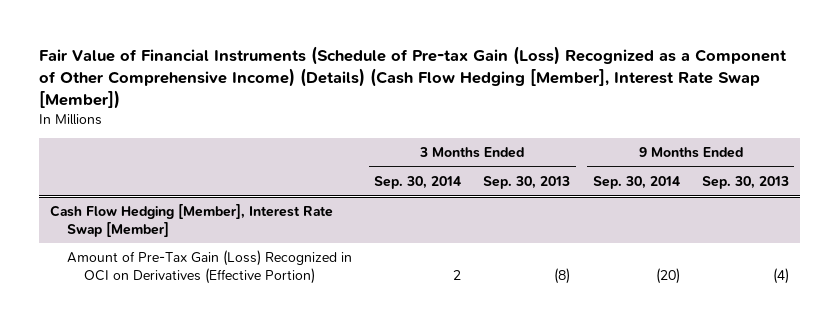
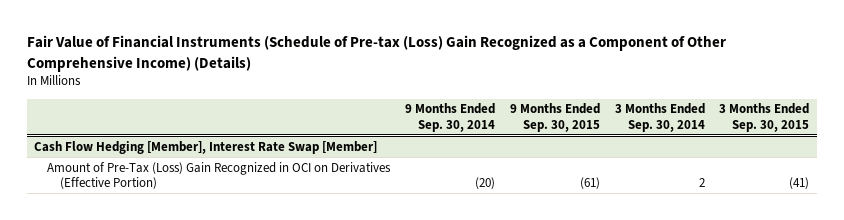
[39,46,788,110] Fair Value of Financial Instruments (Schedule of Pre-tax Gain (Loss) Recognized as a Component of Other Comprehensive Income) (Details) (Cash Flow Hedging [Member], Interest Rate Swap [Member]) -> [27,35,727,72] Fair Value of Financial Instruments (Schedule of Pre-tax (Loss) Gain Recognized as a Component of Other Comprehensive Income) (Details)
[483,176,571,190] Sep. 30, 2013 -> none
[701,176,789,190] Sep. 30, 2013 -> none
none -> [509,103,600,132] 9 Months Ended Sep. 30, 2015
none -> [719,103,810,132] 3 Months Ended Sep. 30, 2015
[66,250,352,284] Amount of Pre-Tax Gain (Loss) Recognized in OCI on Derivatives (Effective Portion) -> [47,161,392,190] Amount of Pre-Tax (Loss) Gain Recognized in OCI on Derivatives (Effective Portion)

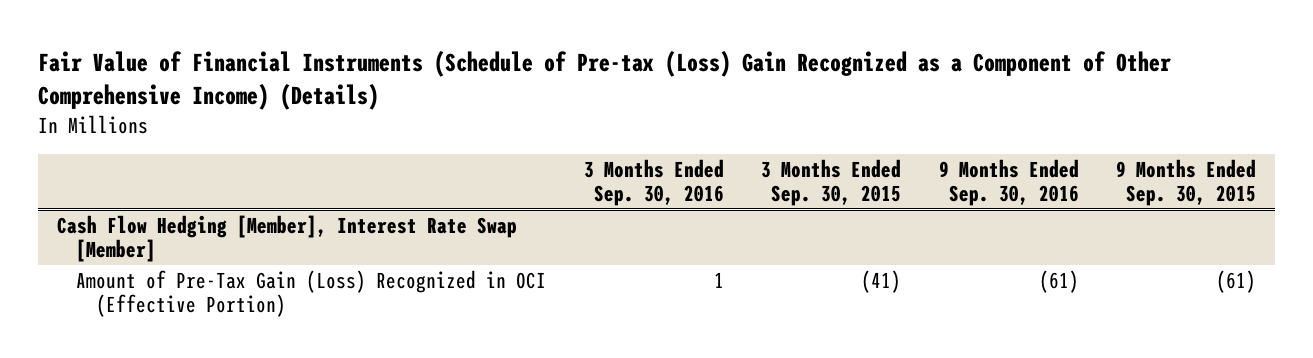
[405,103,496,132] 9 Months Ended Sep. 30, 2014 -> none
[614,103,705,132] 3 Months Ended Sep. 30, 2014 -> none
none -> [583,158,724,207] 3 Months Ended Sep. 30, 2016
none -> [938,158,1079,207] 9 Months Ended Sep. 30, 2016
[47,161,392,190] Amount of Pre-Tax (Loss) Gain Recognized in OCI on Derivatives (Effective Portion) -> [76,269,547,318] Amount of Pre-Tax Gain (Loss) Recognized in OCI (Effective Portion)

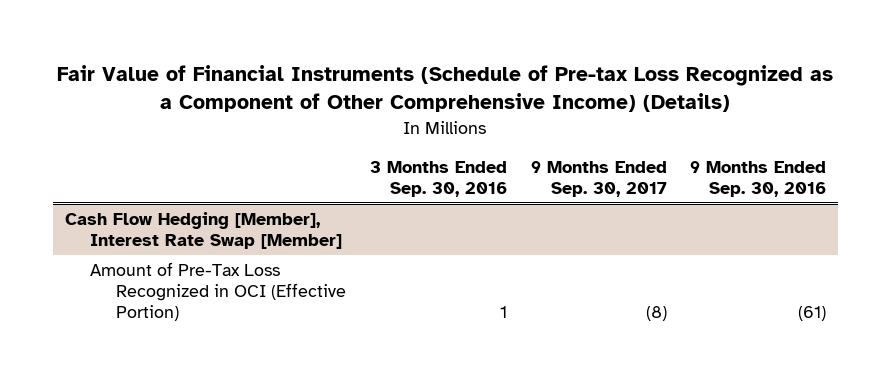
[37,49,1171,111] Fair Value of Financial Instruments (Schedule of Pre-tax (Loss) Gain Recognized as a Component of Other Comprehensive Income) (Details) -> [57,65,834,113] Fair Value of Financial Instruments (Schedule of Pre-tax Loss Recognized as a Component of Other Comprehensive Income) (Details)
[761,158,902,207] 3 Months Ended Sep. 30, 2015 -> none
[1116,158,1257,207] 9 Months Ended Sep. 30, 2015 -> none
none -> [530,161,667,198] 9 Months Ended Sep. 30, 2017
[76,269,547,318] Amount of Pre-Tax Gain (Loss) Recognized in OCI (Effective Portion) -> [90,262,347,322] Amount of Pre-Tax Loss Recognized in OCI (Effective Portion)

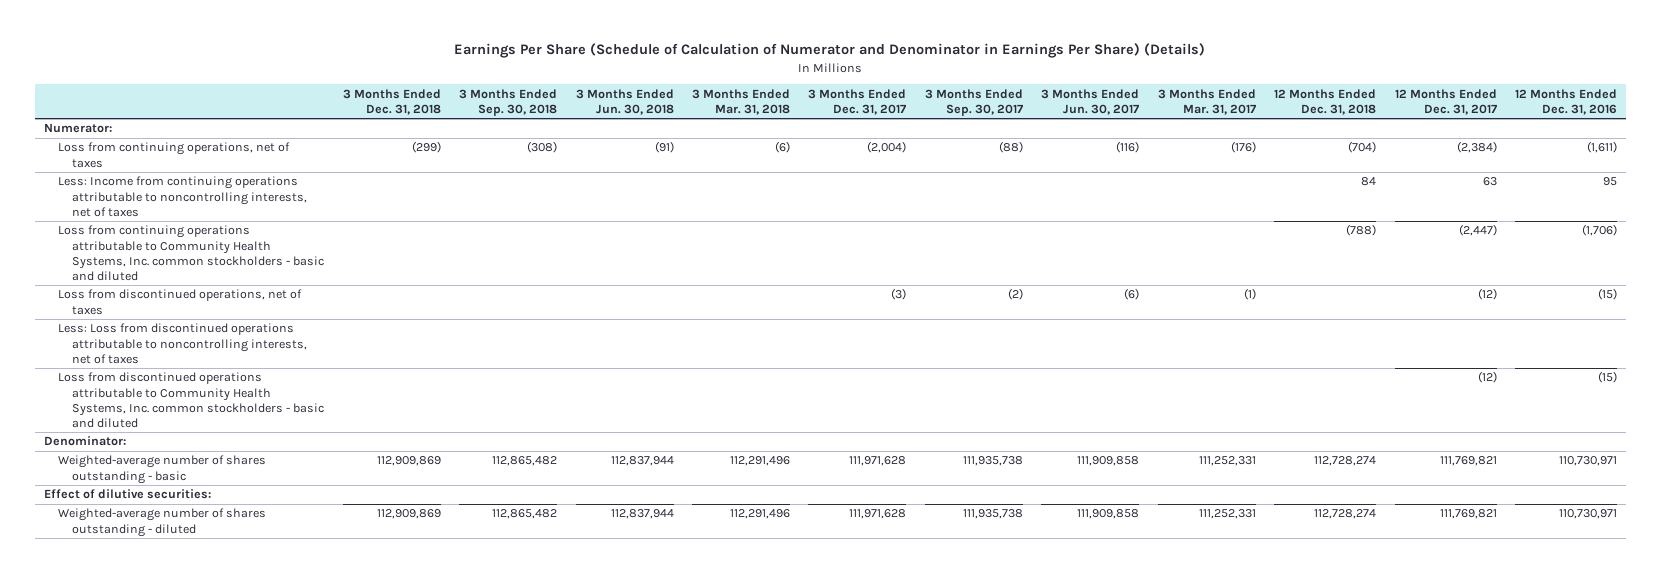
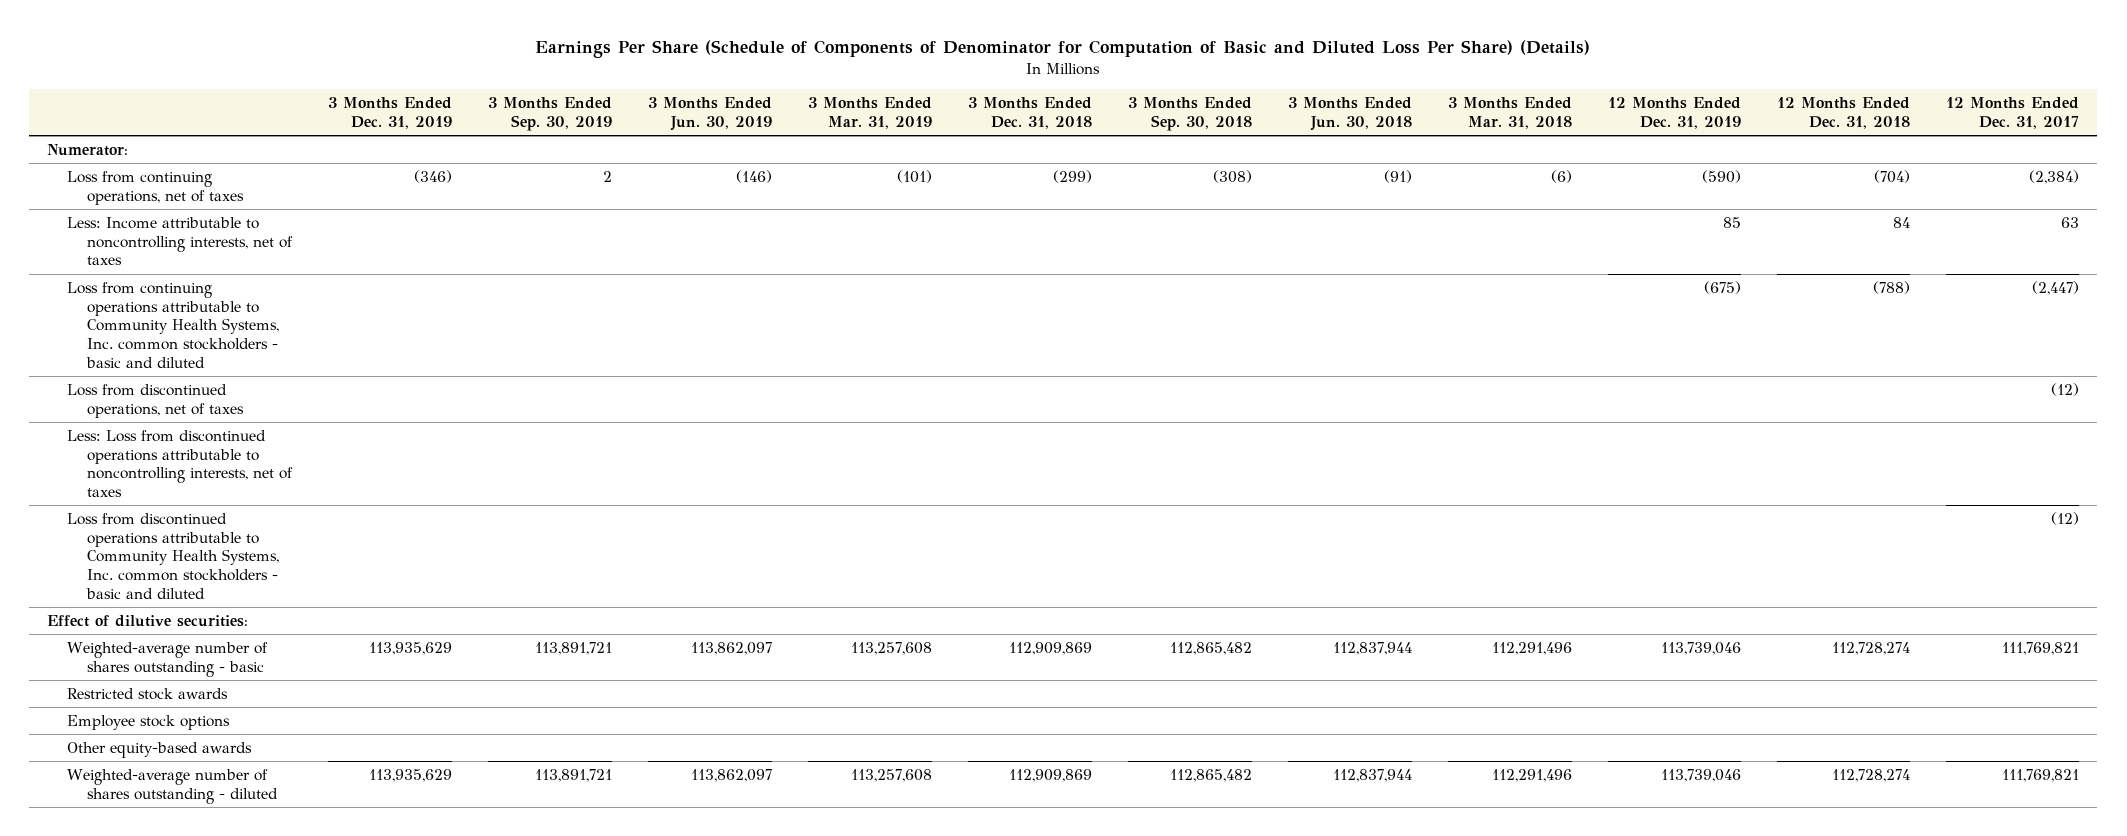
[454,43,1206,59] Earnings Per Share (Schedule of Calculation of Numerator and Denominator in Earnings Per Share) (Details) -> [535,40,1591,59] Earnings Per Share (Schedule of Components of Denominator for Computation of Basic and Diluted Loss Per Share) (Details)
[808,88,907,115] 3 Months Ended Dec. 31, 2017 -> none
[924,88,1023,116] 3 Months Ended Sep. 30, 2017 -> none
[1041,88,1140,115] 3 Months Ended Jun. 30, 2017 -> none
[1157,88,1256,115] 3 Months Ended Mar. 31, 2017 -> none
[1515,88,1618,115] 12 Months Ended Dec. 31, 2016 -> none
none -> [328,97,453,129] 3 Months Ended Dec. 31, 2019
none -> [488,97,613,131] 3 Months Ended Sep. 30, 2019
none -> [648,97,773,131] 3 Months Ended Jun. 30, 2019
none -> [808,97,933,129] 3 Months Ended Mar. 31, 2019
none -> [1608,97,1742,129] 12 Months Ended Dec. 31, 2019
[58,176,308,217] Less: Income from continuing operations attributable to noncontrolling interests, net of taxes -> [67,216,294,266] Less: Income attributable to noncontrolling interests, net of taxes
[43,436,126,447] Denominator: -> none
[58,455,267,484] Weighted-average number of shares outstanding - basic -> [67,641,269,677] Weighted-average number of shares outstanding - basic
none -> [67,687,229,700] Restricted stock awards
none -> [67,714,231,730] Employee stock options
none -> [67,741,253,758] Other equity-based awards

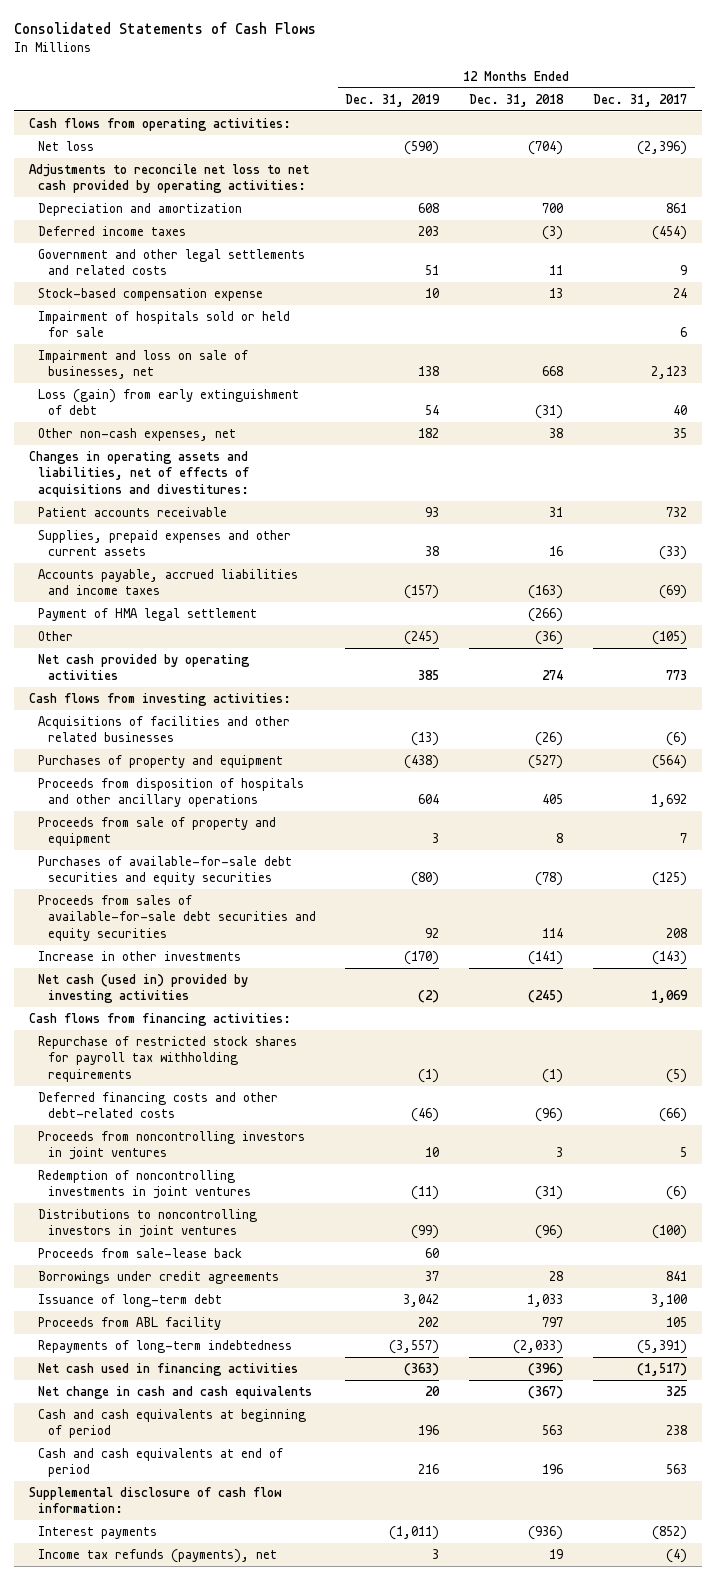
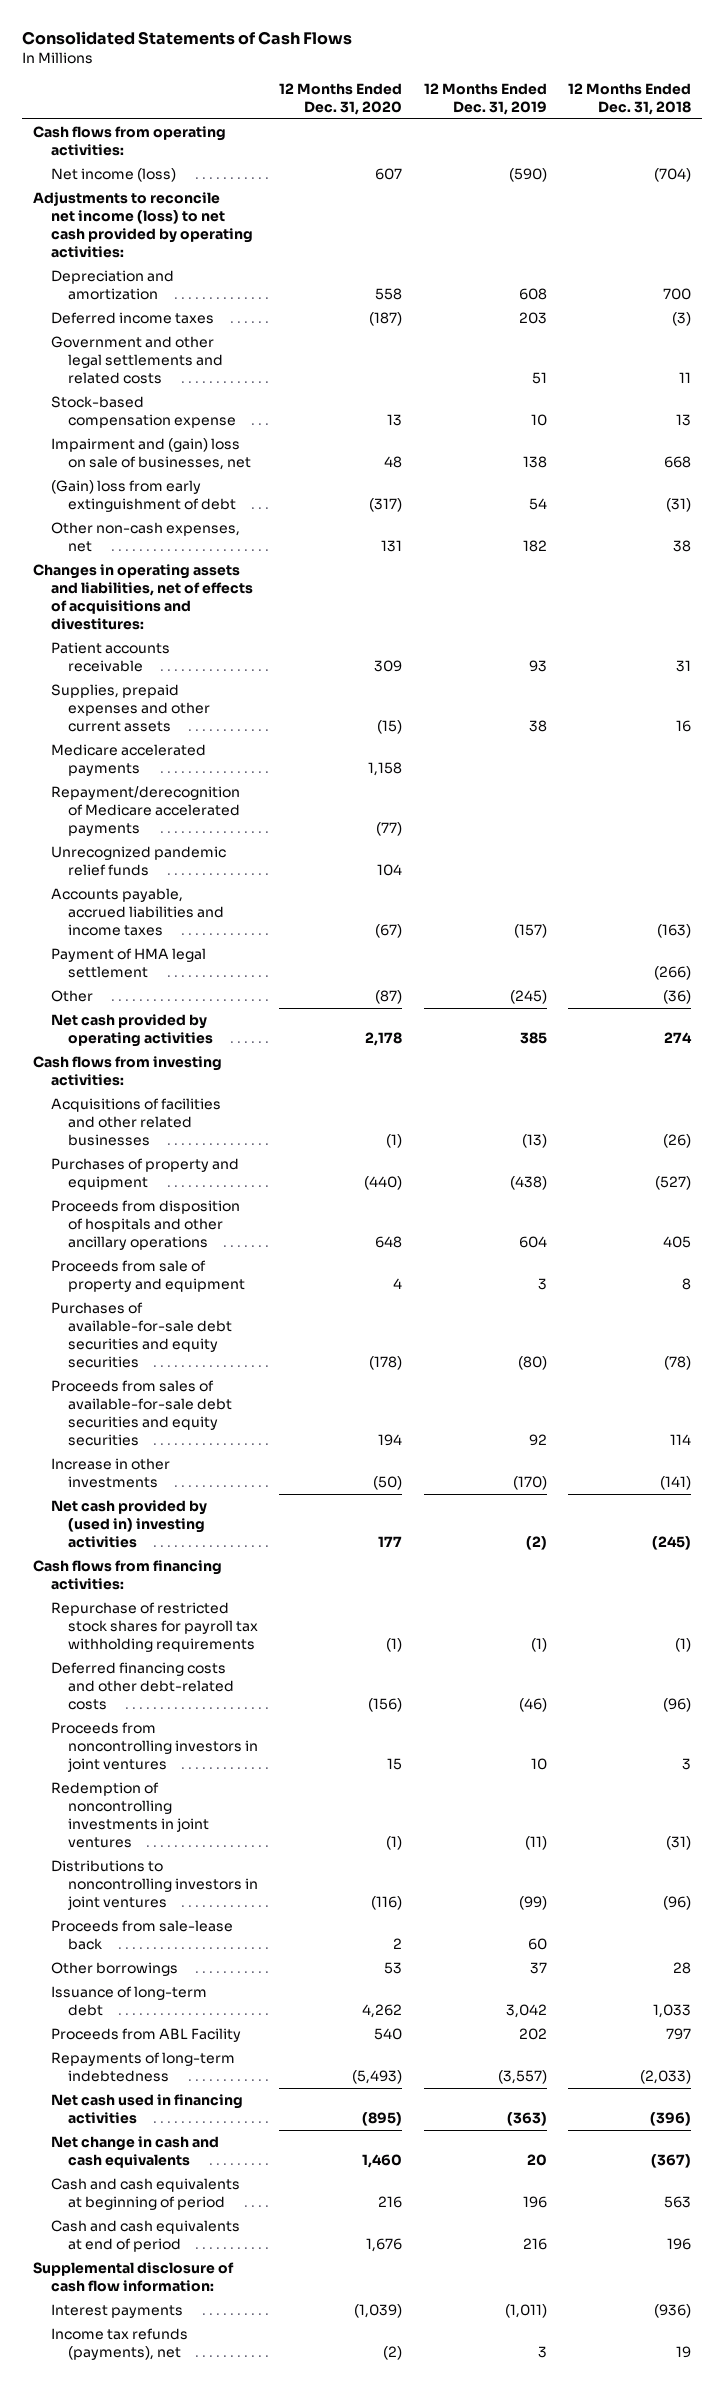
[593,93,688,107] Dec. 31, 2017 -> none
none -> [279,82,403,115] 12 Months Ended Dec. 31, 2020
[38,140,95,151] Net loss -> [50,168,176,183] Net income (loss)
[29,163,310,194] Adjustments to reconcile net loss to net cash provided by operating activities: -> [32,192,253,258] Adjustments to reconcile net income (loss) to net cash provided by operating activities:
[38,310,291,338] Impairment of hospitals sold or held for sale -> none
[38,349,249,380] Impairment and loss on sale of businesses, net -> [50,438,252,471] Impairment and (gain) loss on sale of businesses, net
[38,388,300,416] Loss (gain) from early extinguishment of debt -> [50,480,237,513] (Gain) loss from early extinguishment of debt
none -> [50,744,206,777] Medicare accelerated payments
none -> [50,786,241,837] Repayment/derecognition of Medicare accelerated payments
none -> [50,846,226,877] Unrecognized pandemic relief funds
[38,973,249,1004] Net cash (used in) provided by investing activities -> [50,1500,207,1549] Net cash provided by (used in) investing activities
[38,1270,280,1284] Borrowings under credit agreements -> [50,1962,178,1977] Other borrowings
[38,1316,222,1330] Proceeds from ABL facility -> [50,2028,241,2043] Proceeds from ABL Facility

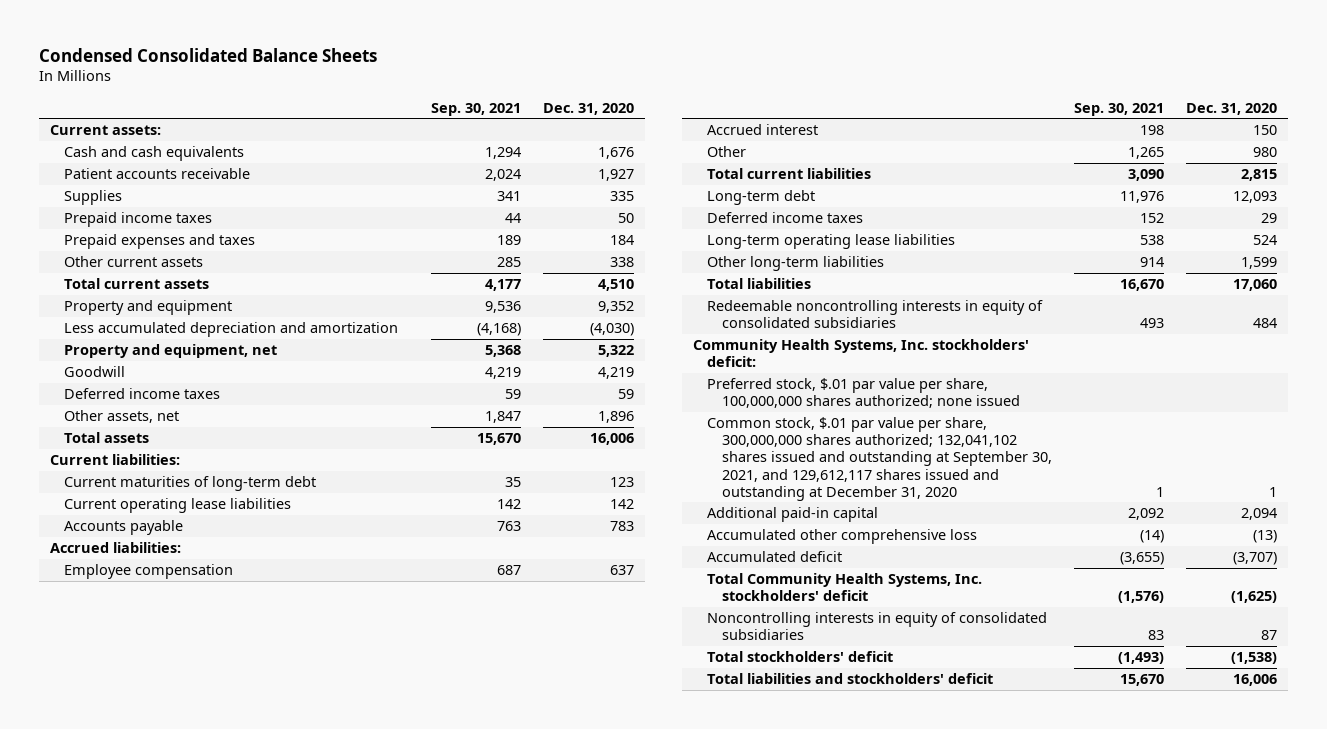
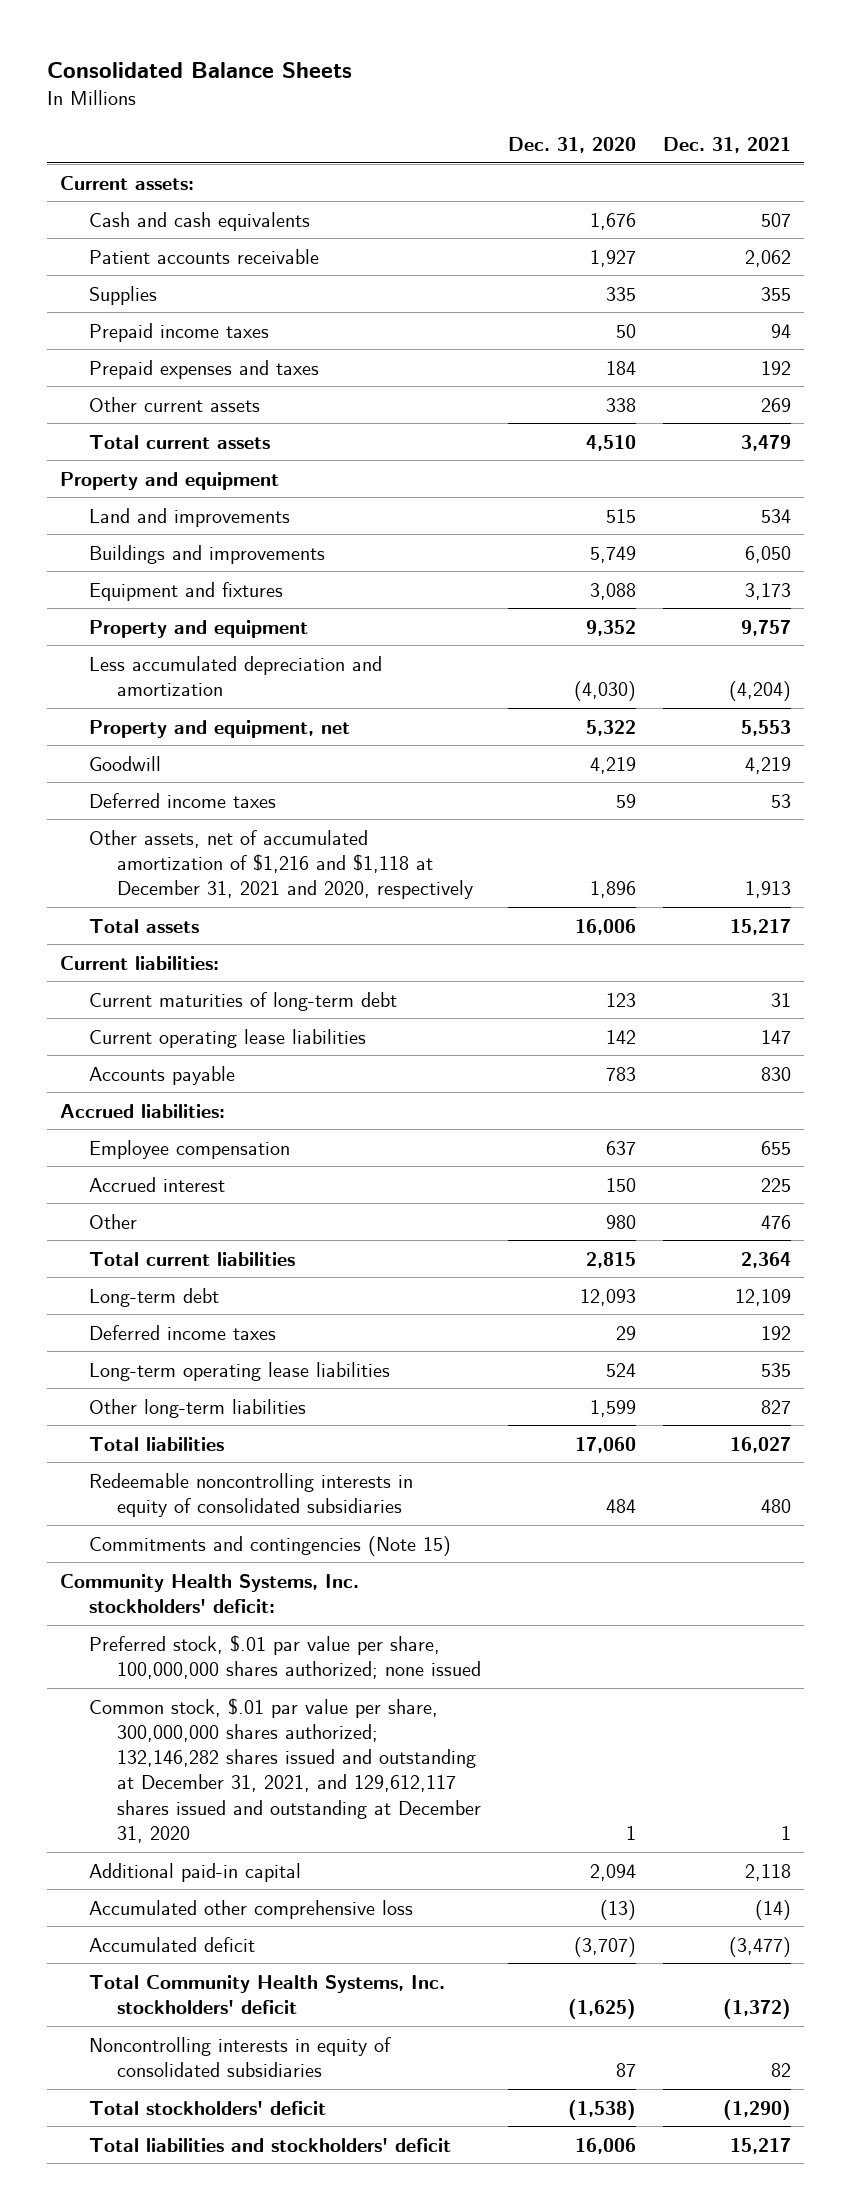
[38,47,377,62] Condensed Consolidated Balance Sheets -> [46,61,352,78] Consolidated Balance Sheets
[430,102,521,116] Sep. 30, 2021 -> none
none -> [662,136,791,153] Dec. 31, 2021
none -> [60,471,280,490] Property and equipment
none -> [88,507,290,527] Land and improvements
none -> [88,544,325,564] Buildings and improvements
none -> [88,581,283,601] Equipment and fixtures
[64,410,180,424] Other assets, net -> [88,829,474,900] Other assets, net of accumulated amortization of $1,216 and $1,118 at December 31, 2021 and 2020, respectively
none -> [88,1535,451,1556] Commitments and contingencies (Note 15)
[707,417,1052,501] Common stock, $.01 par value per share, 300,000,000 shares authorized; 132,041,102 shares issued and outstanding at September 30, 2021, and 129,612,117 shares issued and outstanding at December 31, 2020 -> [88,1697,482,1843] Common stock, $.01 par value per share, 300,000,000 shares authorized; 132,146,282 shares issued and outstanding at December 31, 2021, and 129,612,117 shares issued and outstanding at December 31, 2020

